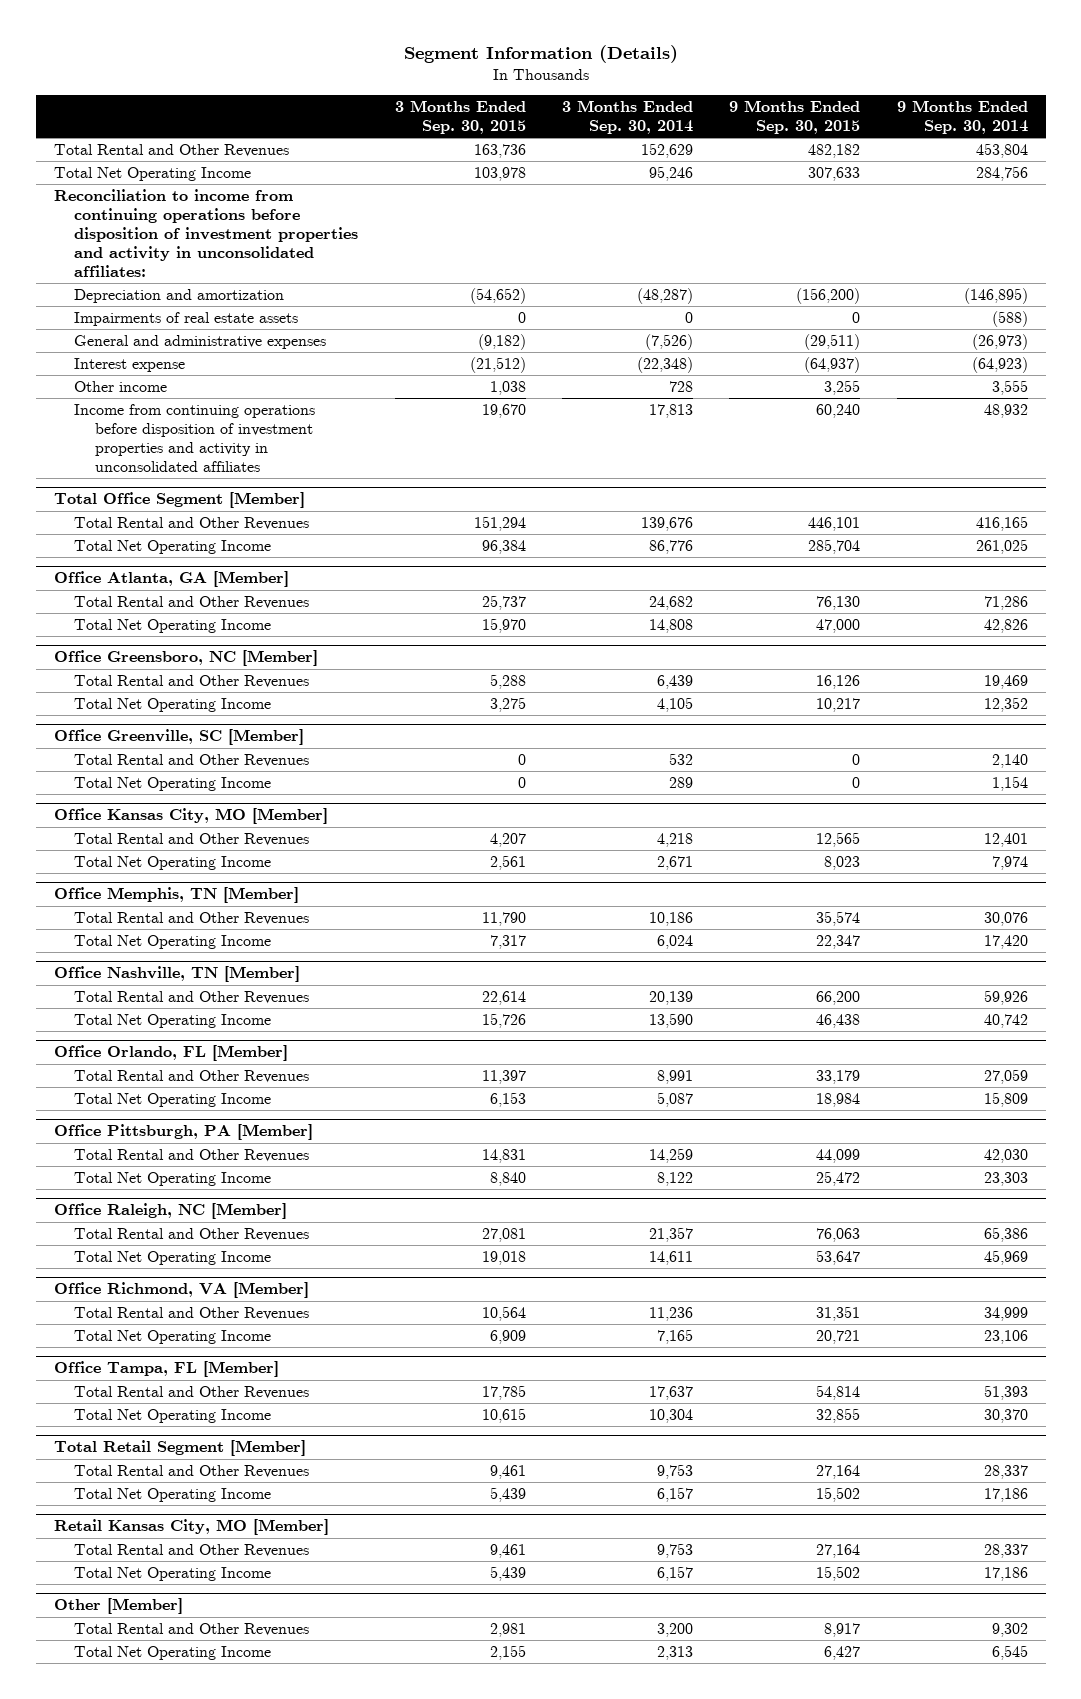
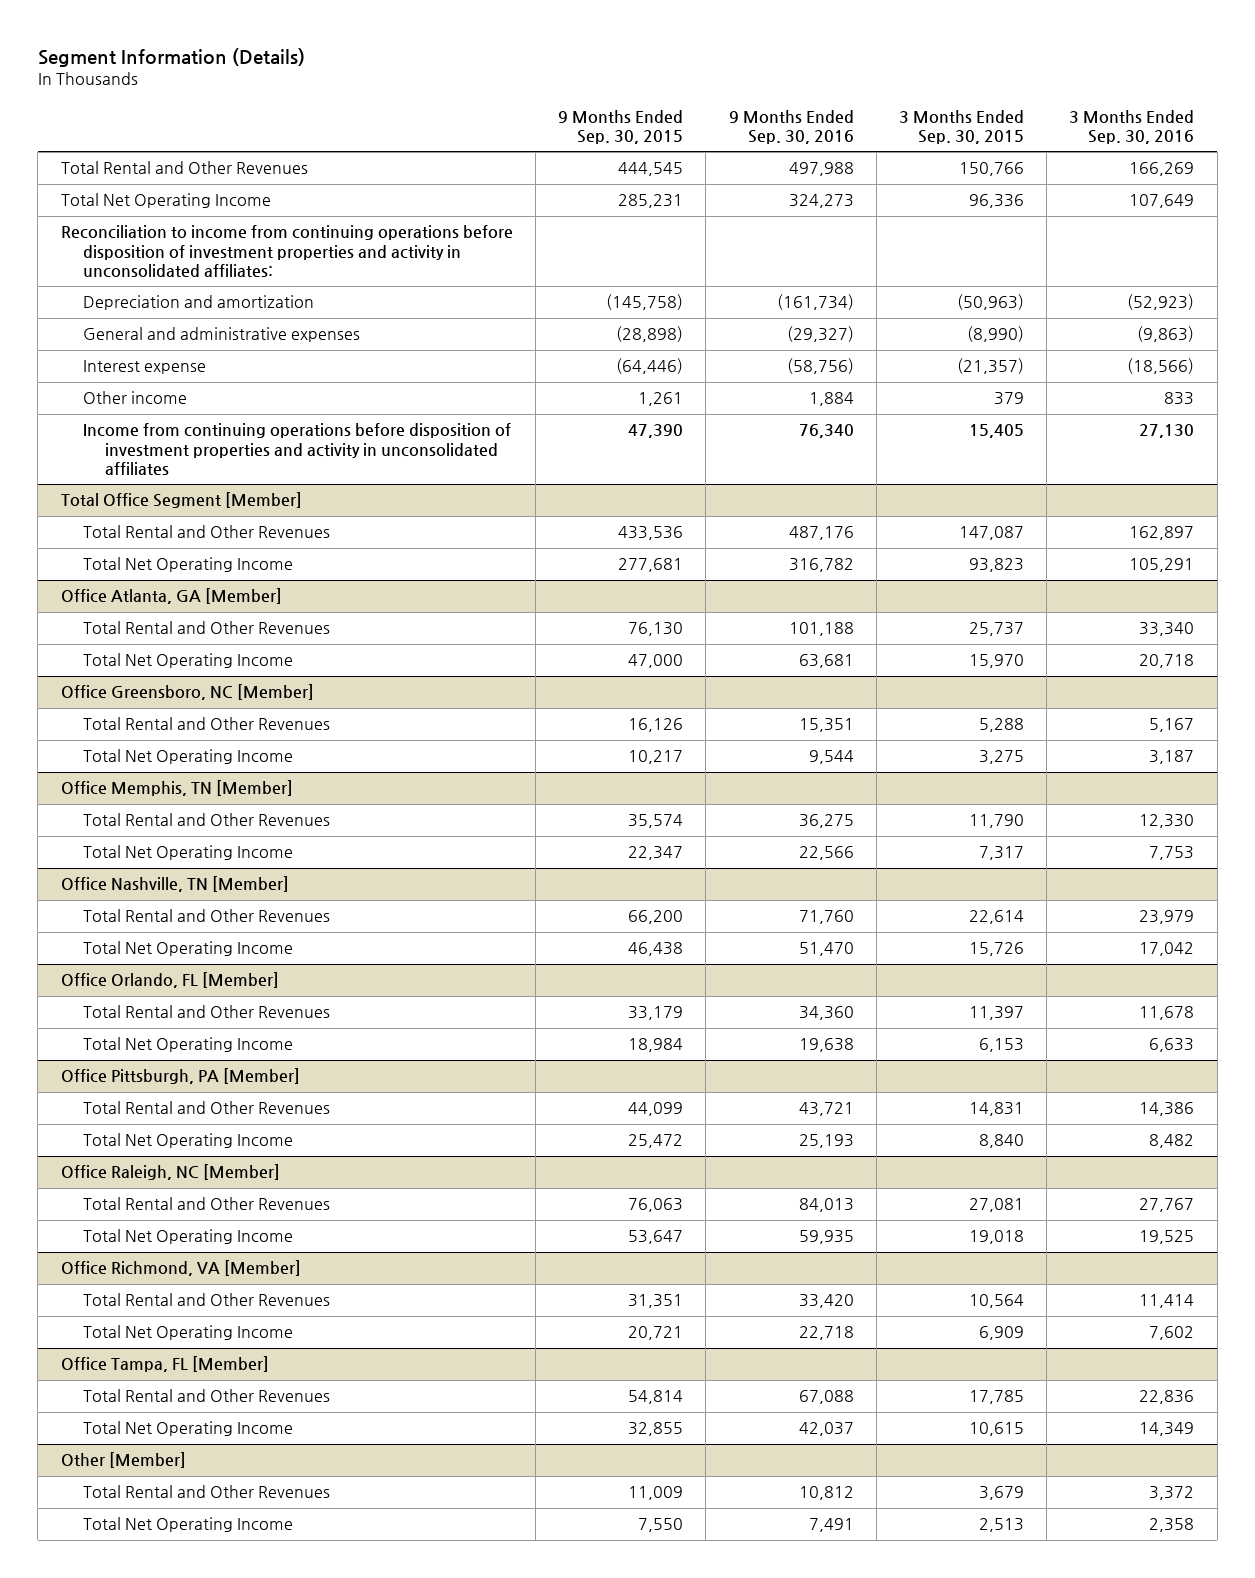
[561,100,693,135] 3 Months Ended Sep. 30, 2014 -> none
[896,100,1028,135] 9 Months Ended Sep. 30, 2014 -> none
none -> [728,109,854,145] 9 Months Ended Sep. 30, 2016
none -> [1069,109,1195,145] 3 Months Ended Sep. 30, 2016
[473,143,526,158] 163,736 -> [958,162,1024,177] 150,766
[808,143,861,158] 482,182 -> [618,162,684,177] 444,545
[473,166,526,181] 103,978 -> [968,194,1024,209] 96,336
[808,166,861,181] 307,633 -> [618,194,684,209] 285,231
[74,311,299,326] Impairments of real estate assets -> none
[469,287,526,304] (54,652) -> [956,294,1024,311] (50,963)
[796,287,861,304] (156,200) -> [606,294,684,311] (145,758)
[477,333,526,350] (9,182) -> [966,326,1024,343] (8,990)
[804,333,861,350] (29,511) -> [616,326,684,343] (28,898)
[469,356,526,373] (21,512) -> [956,358,1024,375] (21,357)
[804,356,861,373] (64,937) -> [616,358,684,375] (64,446)
[489,380,526,395] 1,038 -> [993,392,1024,406] 379
[824,379,861,395] 3,255 -> [638,392,684,407] 1,261
[481,403,526,418] 19,670 -> [968,424,1024,439] 15,405
[816,403,861,418] 60,240 -> [628,424,684,439] 47,390
[473,515,526,531] 151,294 -> [958,526,1024,541] 147,087
[808,516,861,531] 446,101 -> [618,526,684,541] 433,536
[481,539,526,554] 96,384 -> [968,558,1024,573] 93,823
[808,538,861,554] 285,704 -> [618,558,684,573] 277,681
[53,729,304,746] Office Greenville, SC [Member] -> none
[74,753,310,767] Total Rental and Other Revenues -> none
[74,776,272,791] Total Net Operating Income -> none
[53,808,328,825] Office Kansas City, MO [Member] -> none
[74,832,310,846] Total Rental and Other Revenues -> none
[74,855,272,870] Total Net Operating Income -> none
[53,1440,306,1457] Total Retail Segment [Member] -> none
[74,1464,310,1478] Total Rental and Other Revenues -> none
[74,1487,272,1502] Total Net Operating Income -> none
[53,1519,329,1536] Retail Kansas City, MO [Member] -> none
[74,1543,310,1557] Total Rental and Other Revenues -> none
[74,1566,272,1581] Total Net Operating Income -> none
[489,1622,526,1637] 2,981 -> [978,1486,1024,1501] 3,679
[824,1622,861,1637] 8,917 -> [628,1486,684,1501] 11,009
[489,1644,526,1660] 2,155 -> [978,1518,1024,1533] 2,513
[824,1645,861,1660] 6,427 -> [638,1518,684,1533] 7,550

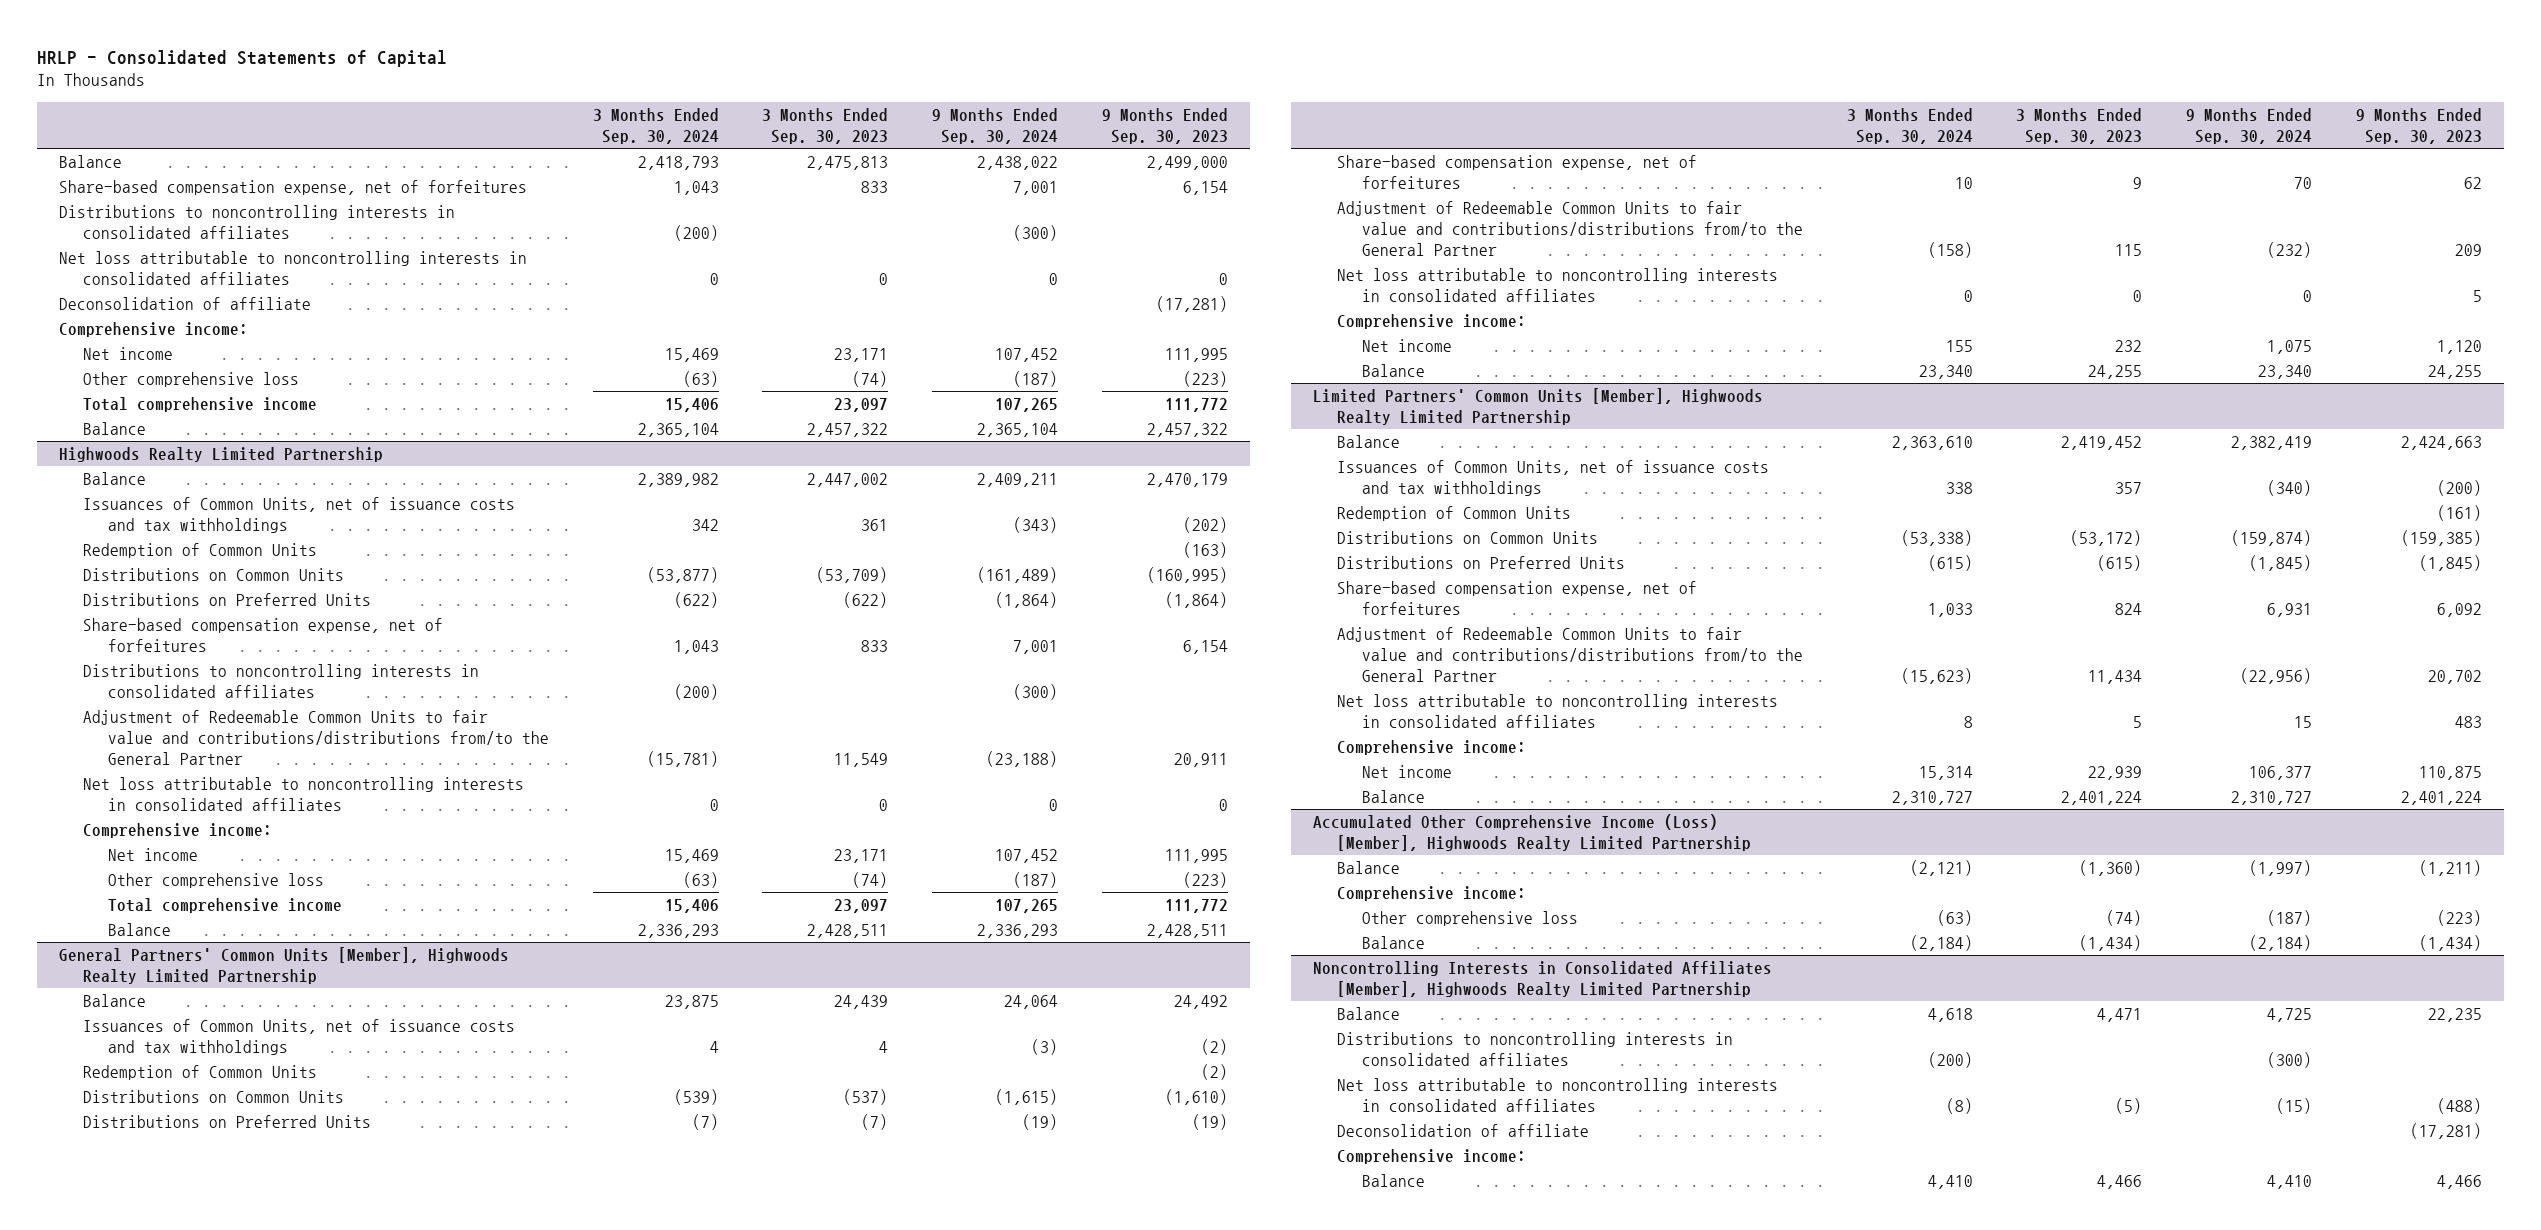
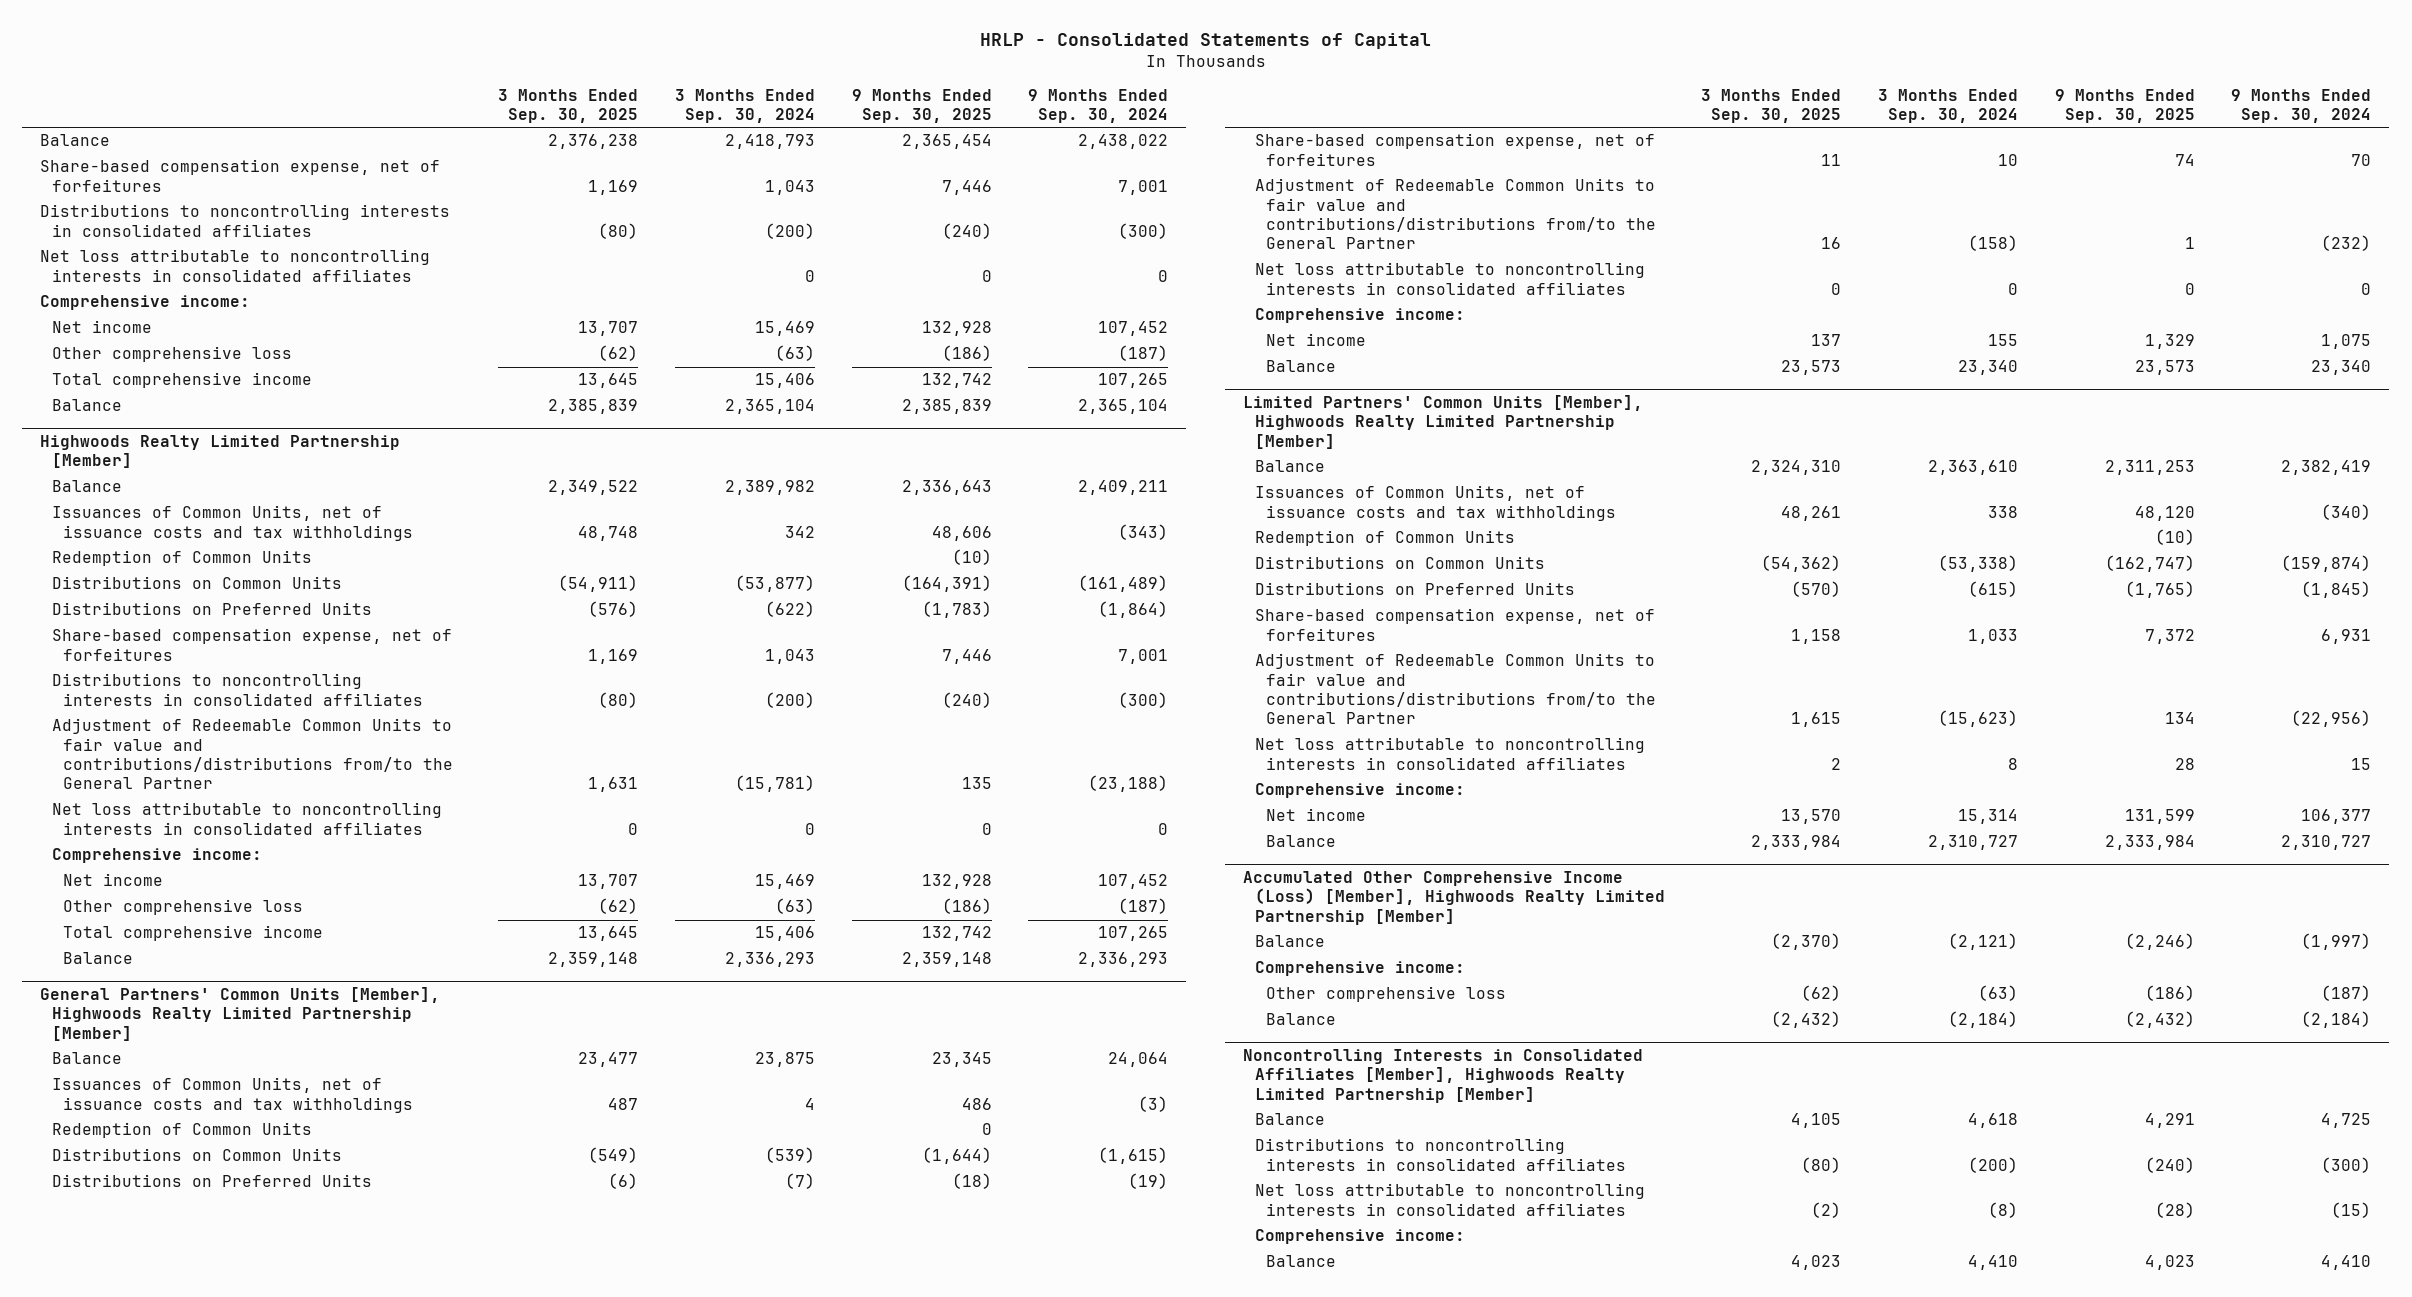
[762,107,889,144] 3 Months Ended Sep. 30, 2023 -> none
[1101,107,1228,144] 9 Months Ended Sep. 30, 2023 -> none
none -> [498,88,639,124] 3 Months Ended Sep. 30, 2025
none -> [851,88,992,124] 9 Months Ended Sep. 30, 2025
[58,296,311,310] Deconsolidation of affiliate -> none
[58,446,383,462] Highwoods Realty Limited Partnership -> [40,435,401,469] Highwoods Realty Limited Partnership [Member]
[58,946,509,984] General Partners' Common Units [Member], Highwoods Realty Limited Partnership -> [40,987,441,1041] General Partners' Common Units [Member], Highwoods Realty Limited Partnership [Member]
[1312,387,1763,425] Limited Partners' Common Units [Member], Highwoods Realty Limited Partnership -> [1243,395,1644,449] Limited Partners' Common Units [Member], Highwoods Realty Limited Partnership [Member]
[1312,813,1752,851] Accumulated Other Comprehensive Income (Loss) [Member], Highwoods Realty Limited Partnership -> [1243,871,1665,925] Accumulated Other Comprehensive Income (Loss) [Member], Highwoods Realty Limited Partnership [Member]
[1312,960,1772,997] Noncontrolling Interests in Consolidated Affiliates [Member], Highwoods Realty Limited Partnership -> [1243,1049,1644,1103] Noncontrolling Interests in Consolidated Affiliates [Member], Highwoods Realty Limited Partnership [Member]
[1337,1123,1590,1137] Deconsolidation of affiliate -> none

